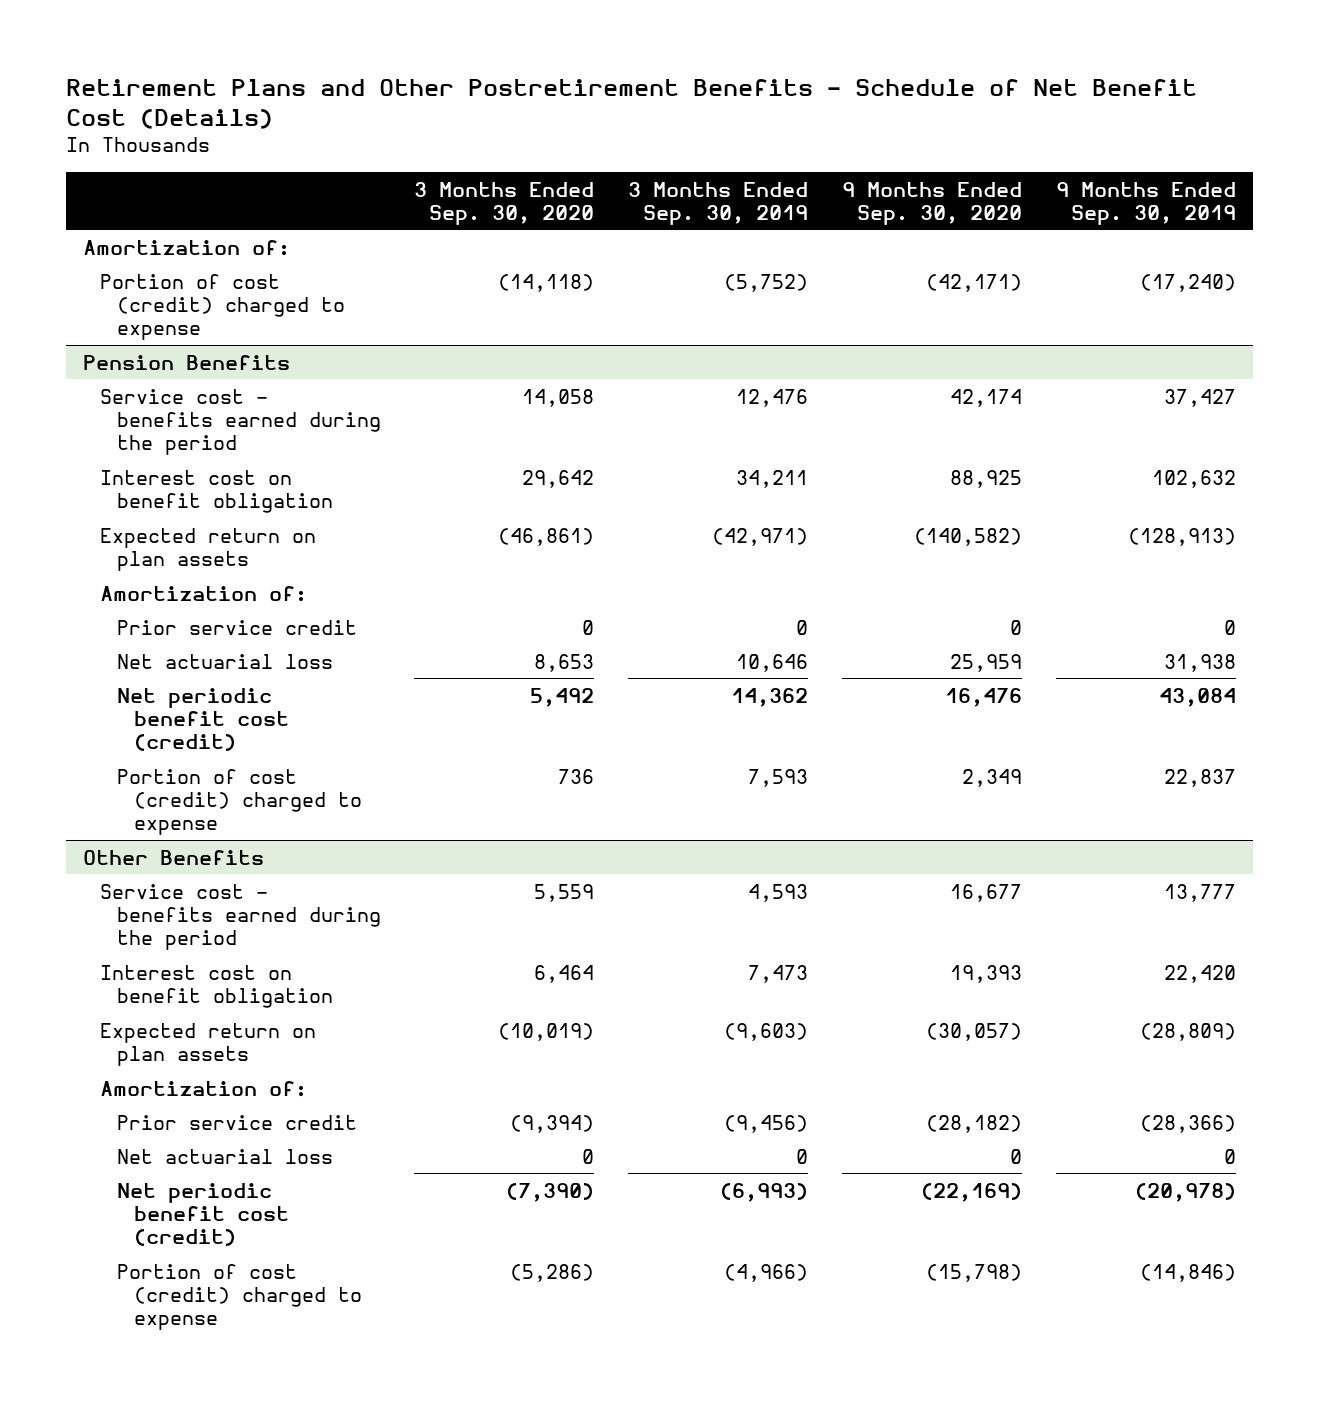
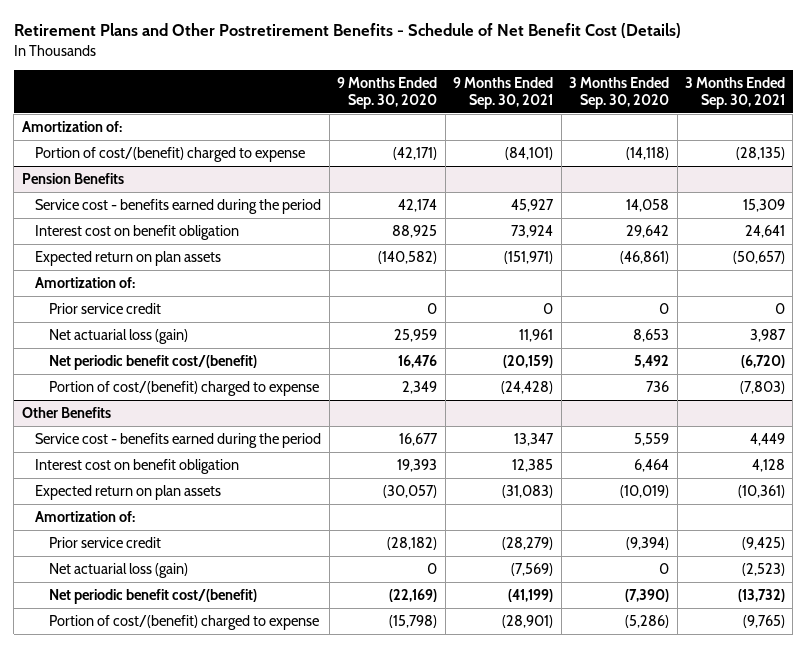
[628,181,809,225] 3 Months Ended Sep. 30, 2019 -> none
[1055,181,1236,225] 9 Months Ended Sep. 30, 2019 -> none
none -> [453,76,554,109] 9 Months Ended Sep. 30, 2021
none -> [684,76,785,109] 3 Months Ended Sep. 30, 2021
[99,273,345,340] Portion of cost (credit) charged to expense -> [35,146,306,162] Portion of cost/(benefit) charged to expense
[116,653,333,669] Net actuarial loss -> [48,328,188,344] Net actuarial loss (gain)
[116,687,289,751] Net periodic benefit cost (credit) -> [48,354,257,370] Net periodic benefit cost/(benefit)
[116,768,362,835] Portion of cost (credit) charged to expense -> [48,380,319,396] Portion of cost/(benefit) charged to expense
[116,1148,333,1164] Net actuarial loss -> [48,562,188,578] Net actuarial loss (gain)
[116,1182,289,1246] Net periodic benefit cost (credit) -> [48,588,257,604] Net periodic benefit cost/(benefit)
[116,1263,362,1330] Portion of cost (credit) charged to expense -> [48,614,319,630] Portion of cost/(benefit) charged to expense

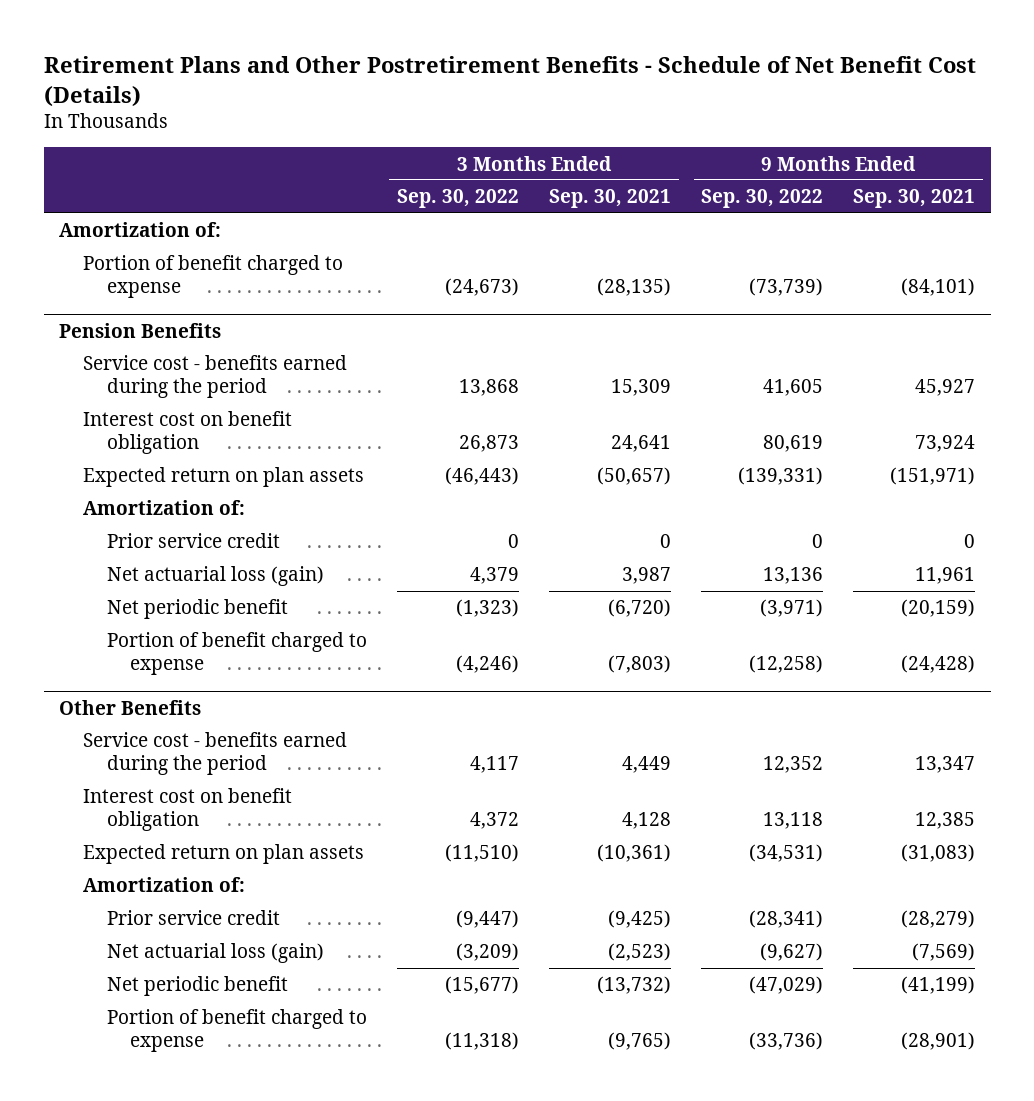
[337,76,438,109] 9 Months Ended Sep. 30, 2020 -> none
[569,76,670,109] 3 Months Ended Sep. 30, 2020 -> none
none -> [396,189,519,209] Sep. 30, 2022
none -> [701,189,824,209] Sep. 30, 2022
[35,146,306,162] Portion of cost/(benefit) charged to expense -> [82,255,343,299] Portion of benefit charged to expense
[48,354,257,370] Net periodic benefit cost/(benefit) -> [106,599,288,620] Net periodic benefit
[48,380,319,396] Portion of cost/(benefit) charged to expense -> [106,632,367,676] Portion of benefit charged to expense
[48,588,257,604] Net periodic benefit cost/(benefit) -> [106,976,288,997] Net periodic benefit
[48,614,319,630] Portion of cost/(benefit) charged to expense -> [106,1009,367,1053] Portion of benefit charged to expense

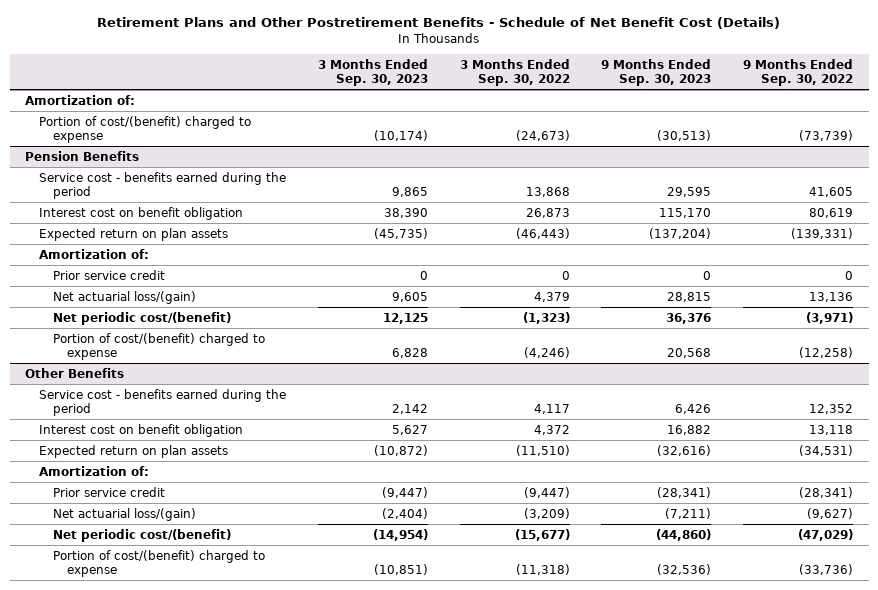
[549,189,672,209] Sep. 30, 2021 -> none
[853,189,976,209] Sep. 30, 2021 -> none
none -> [318,58,429,86] 3 Months Ended Sep. 30, 2023
none -> [601,58,712,86] 9 Months Ended Sep. 30, 2023
[82,255,343,299] Portion of benefit charged to expense -> [39,115,252,143] Portion of cost/(benefit) charged to expense
[106,566,324,587] Net actuarial loss (gain) -> [53,290,197,304] Net actuarial loss/(gain)
[106,599,288,620] Net periodic benefit -> [53,311,232,325] Net periodic cost/(benefit)
[106,632,367,676] Portion of benefit charged to expense -> [53,332,266,360] Portion of cost/(benefit) charged to expense
[106,943,324,964] Net actuarial loss (gain) -> [53,507,197,521] Net actuarial loss/(gain)
[106,976,288,997] Net periodic benefit -> [53,528,232,542] Net periodic cost/(benefit)
[106,1009,367,1053] Portion of benefit charged to expense -> [53,549,266,577] Portion of cost/(benefit) charged to expense

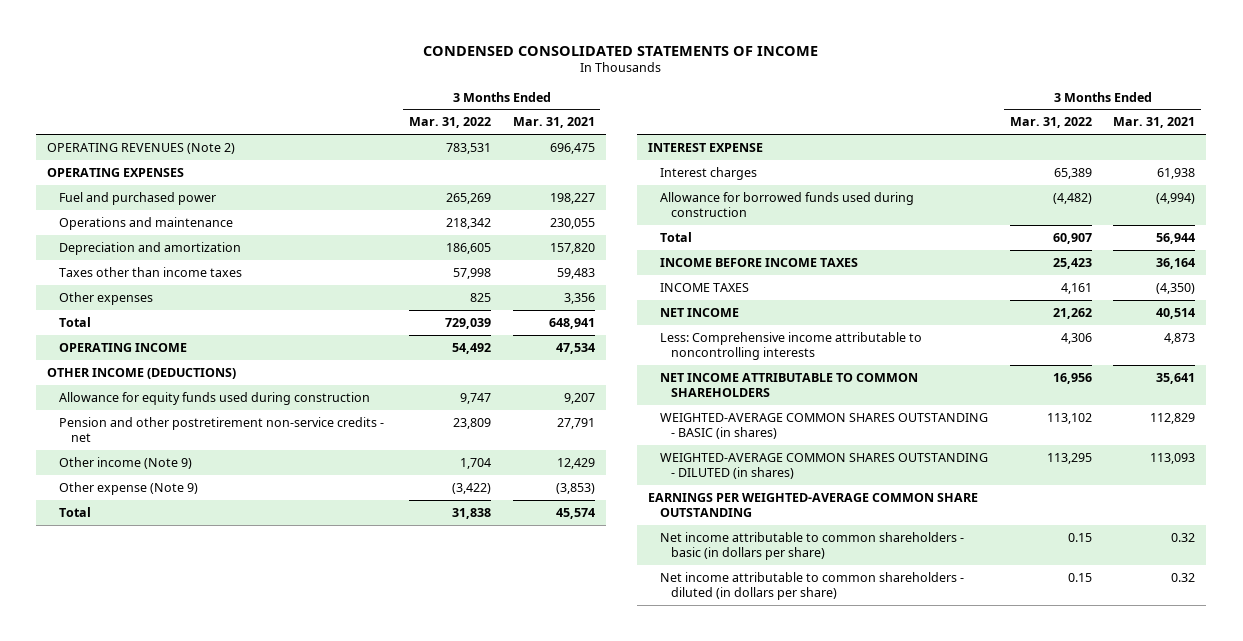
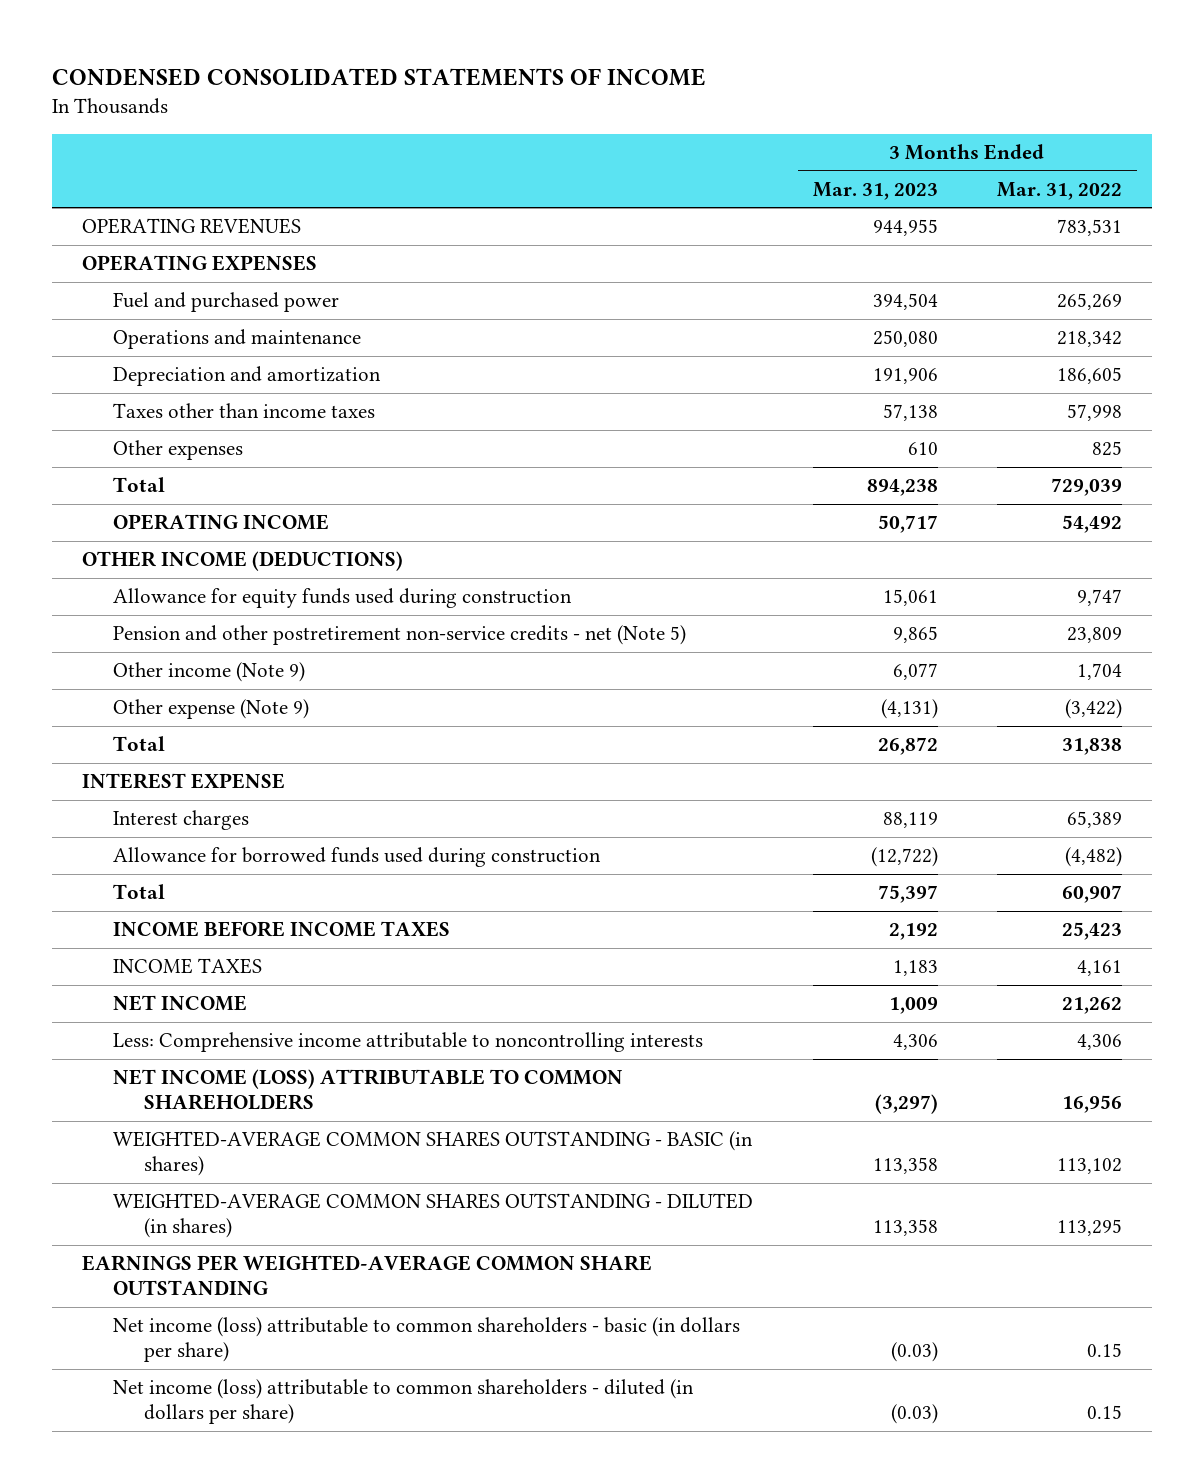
[512,117,595,129] Mar. 31, 2021 -> none
none -> [812,181,938,200] Mar. 31, 2023
[47,142,236,154] OPERATING REVENUES (Note 2) -> [82,218,302,235] OPERATING REVENUES
[58,416,384,443] Pension and other postretirement non-service credits - net -> [113,625,687,646] Pension and other postretirement non-service credits - net (Note 5)
[659,372,918,398] NET INCOME ATTRIBUTABLE TO COMMON SHAREHOLDERS -> [113,1069,624,1110] NET INCOME (LOSS) ATTRIBUTABLE TO COMMON SHAREHOLDERS
[659,531,964,561] Net income attributable to common shareholders - basic (in dollars per share) -> [113,1317,741,1362] Net income (loss) attributable to common shareholders - basic (in dollars per share)
[659,571,964,601] Net income attributable to common shareholders - diluted (in dollars per share) -> [113,1379,695,1424] Net income (loss) attributable to common shareholders - diluted (in dollars per share)

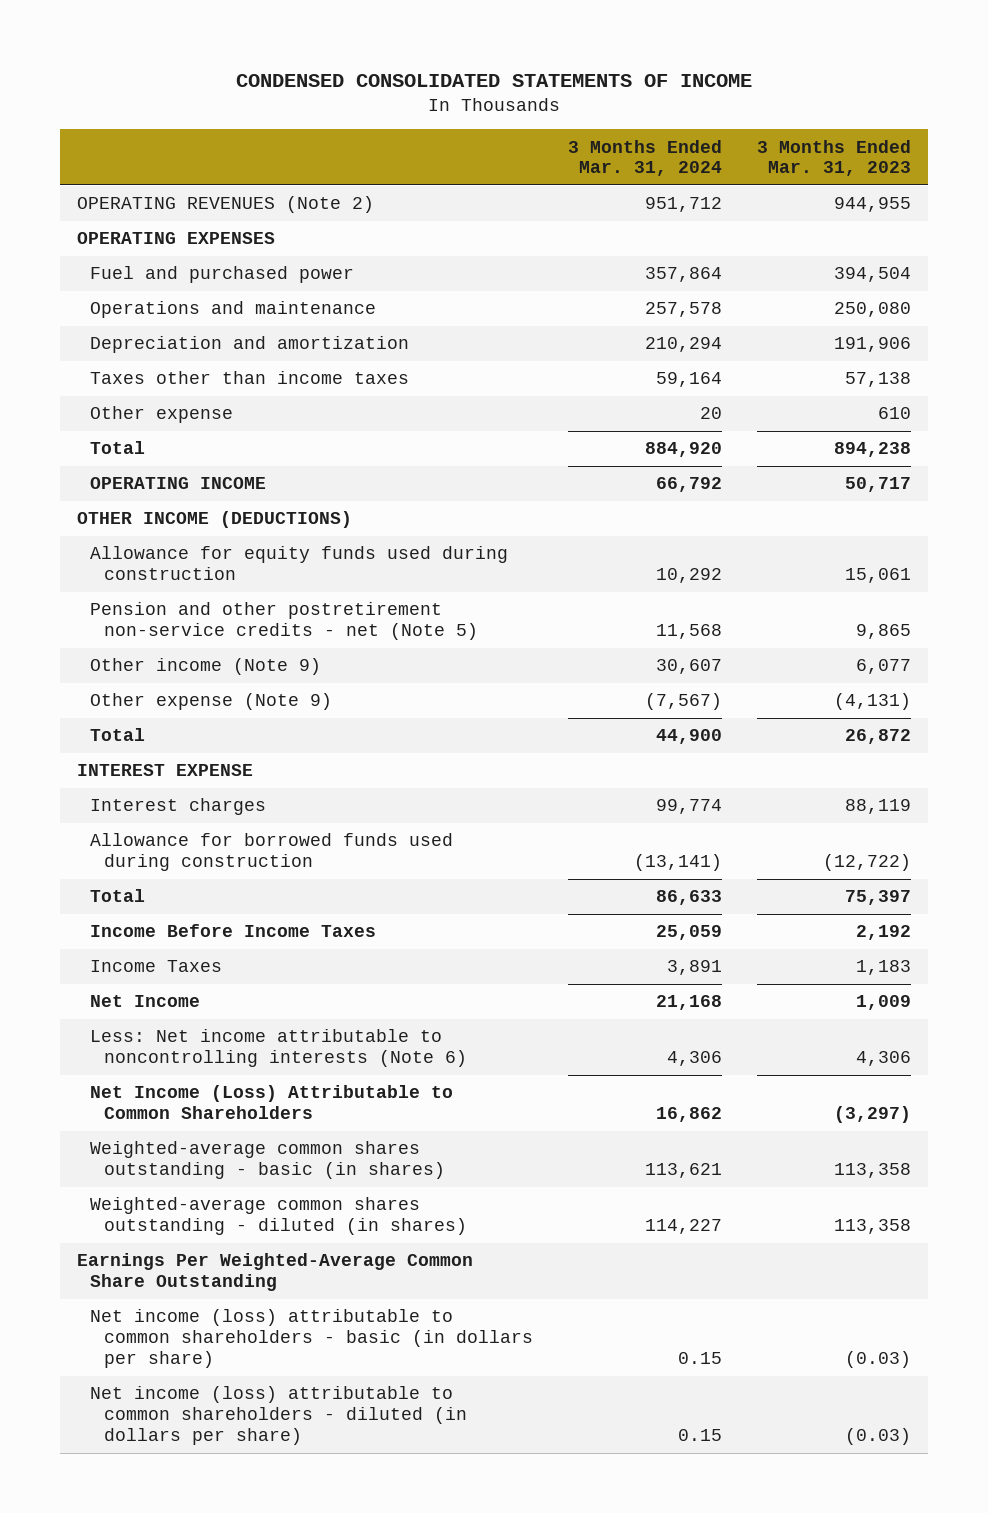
[997,181,1123,200] Mar. 31, 2022 -> none
none -> [567,139,722,177] 3 Months Ended Mar. 31, 2024
[82,218,302,235] OPERATING REVENUES -> [76,196,374,214] OPERATING REVENUES (Note 2)
[113,440,244,461] Other expenses -> [90,406,234,424] Other expense
[113,921,451,938] INCOME BEFORE INCOME TAXES -> [90,924,377,938] Income Before Income Taxes
[113,958,263,975] INCOME TAXES -> [90,960,223,973] Income Taxes
[113,995,248,1012] NET INCOME -> [90,995,201,1008] Net Income
[113,1032,704,1053] Less: Comprehensive income attributable to noncontrolling interests -> [90,1029,467,1068] Less: Net income attributable to noncontrolling interests (Note 6)
[113,1069,624,1110] NET INCOME (LOSS) ATTRIBUTABLE TO COMMON SHAREHOLDERS -> [90,1085,454,1120] Net Income (Loss) Attributable to Common Shareholders
[113,1131,754,1176] WEIGHTED-AVERAGE COMMON SHARES OUTSTANDING - BASIC (in shares) -> [90,1141,445,1180] Weighted-average common shares outstanding - basic (in shares)
[113,1193,754,1238] WEIGHTED-AVERAGE COMMON SHARES OUTSTANDING - DILUTED (in shares) -> [90,1197,467,1236] Weighted-average common shares outstanding - diluted (in shares)
[82,1255,653,1295] EARNINGS PER WEIGHTED-AVERAGE COMMON SHARE OUTSTANDING -> [76,1253,473,1292] Earnings Per Weighted-Average Common Share Outstanding

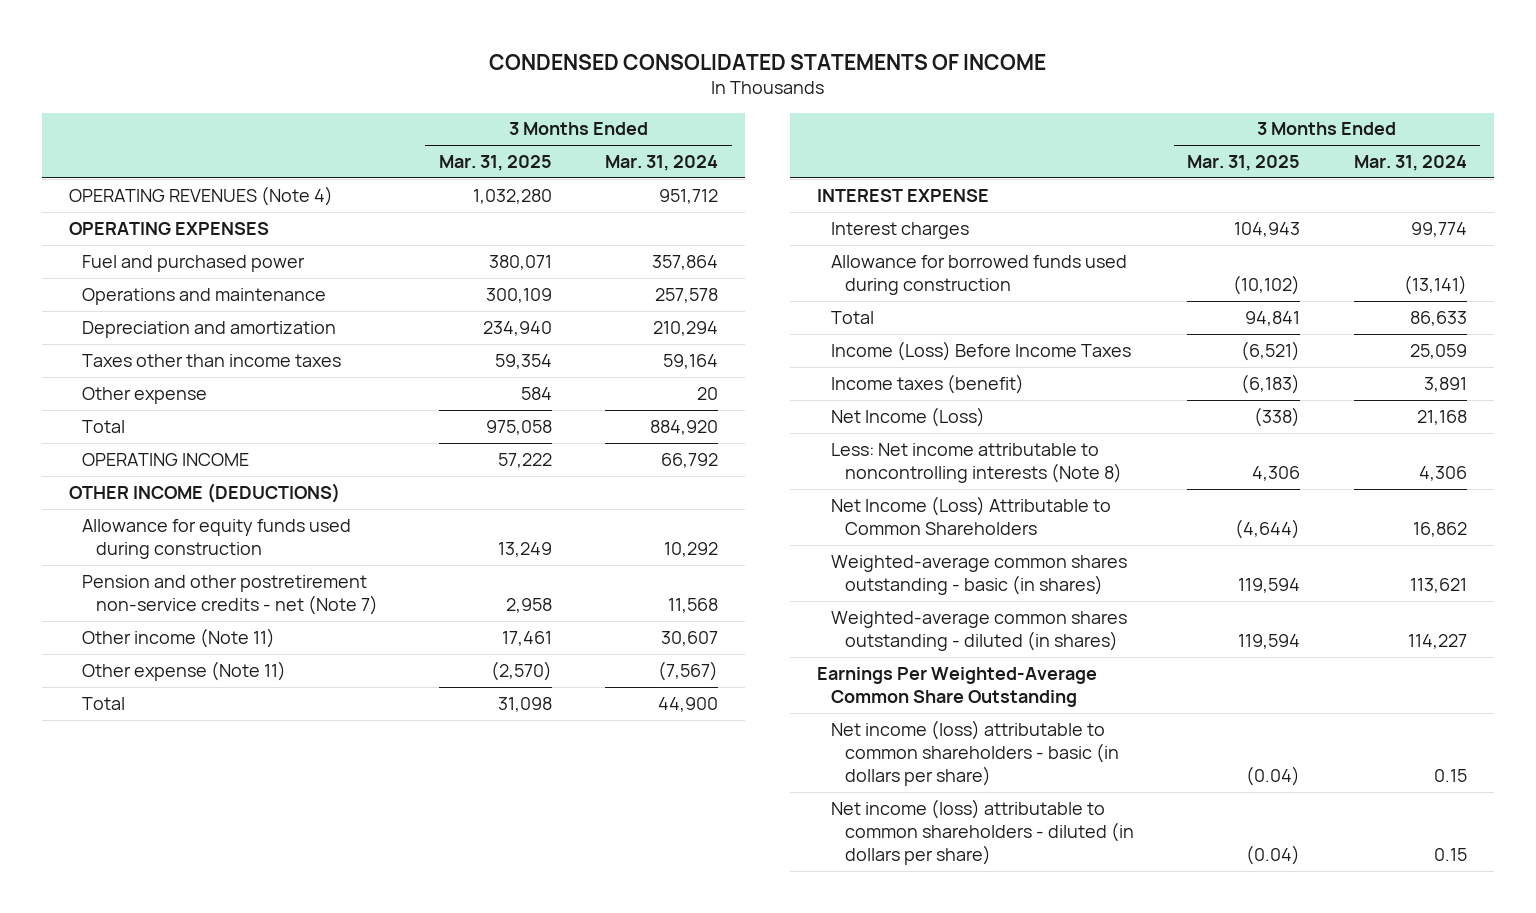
[756,139,911,177] 3 Months Ended Mar. 31, 2023 -> none
none -> [438,154,552,171] Mar. 31, 2025
[76,196,374,214] OPERATING REVENUES (Note 2) -> [68,185,333,206] OPERATING REVENUES (Note 4)
[90,602,478,641] Pension and other postretirement non-service credits - net (Note 5) -> [82,574,379,616] Pension and other postretirement non-service credits - net (Note 7)
[90,658,322,676] Other income (Note 9) -> [82,627,276,648] Other income (Note 11)
[90,693,333,711] Other expense (Note 9) -> [82,660,287,681] Other expense (Note 11)
[90,924,377,938] Income Before Income Taxes -> [831,340,1132,361] Income (Loss) Before Income Taxes
[90,960,223,973] Income Taxes -> [831,373,1025,394] Income taxes (benefit)
[90,995,201,1008] Net Income -> [831,406,986,427] Net Income (Loss)
[90,1029,467,1068] Less: Net income attributable to noncontrolling interests (Note 6) -> [831,442,1122,484] Less: Net income attributable to noncontrolling interests (Note 8)

